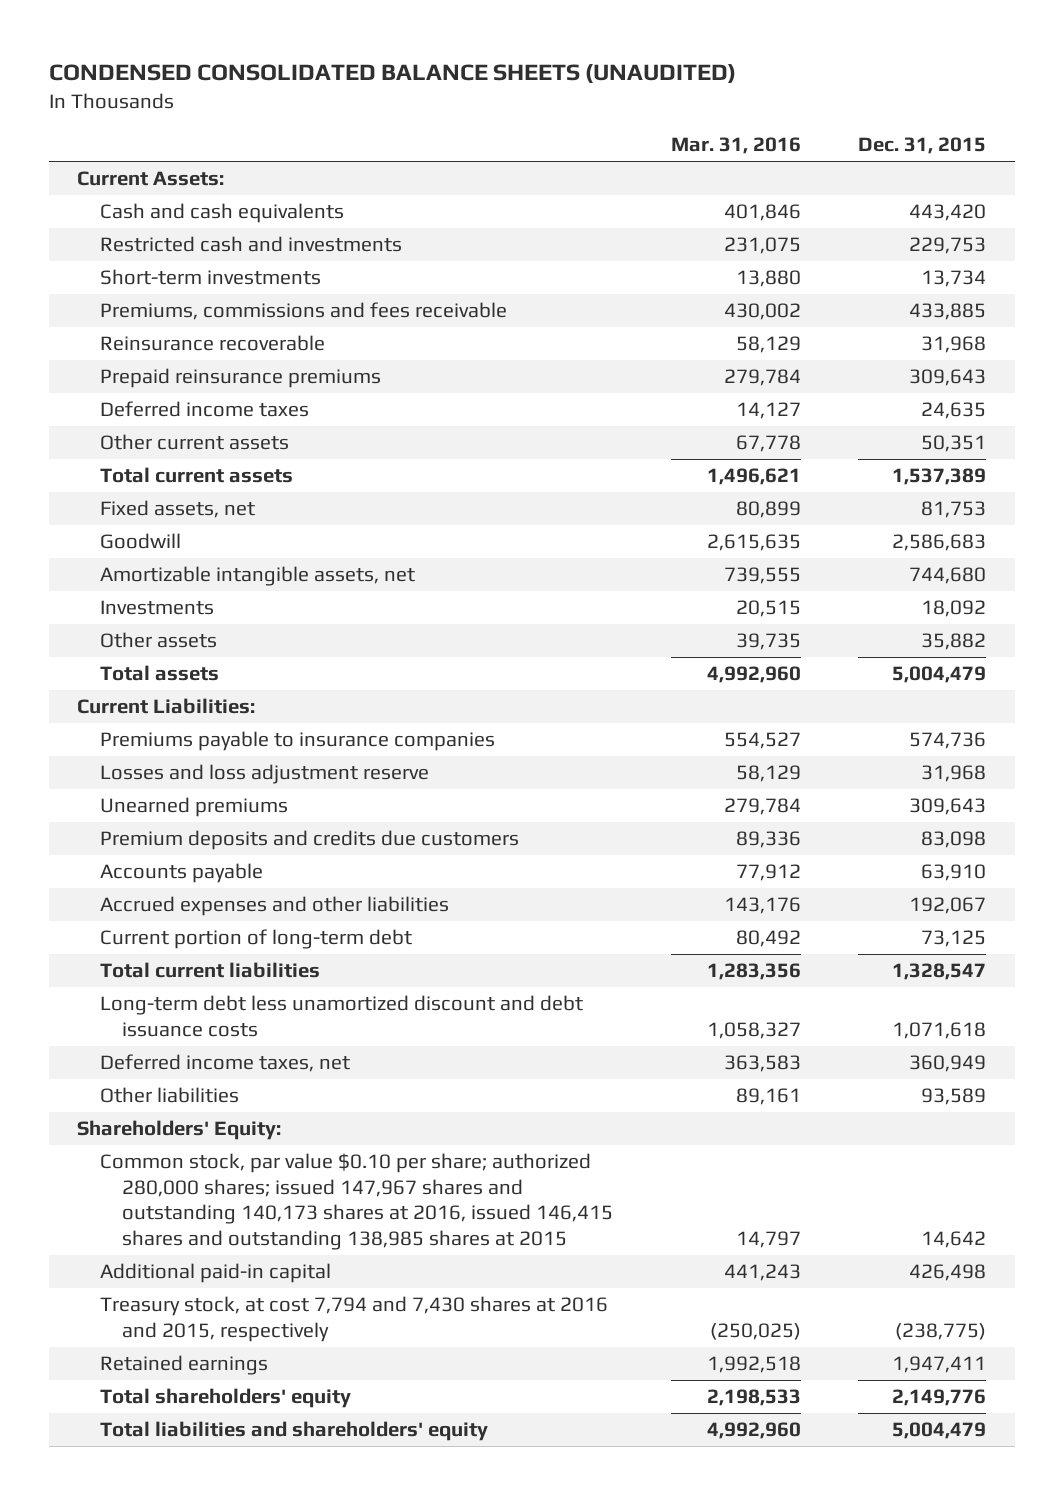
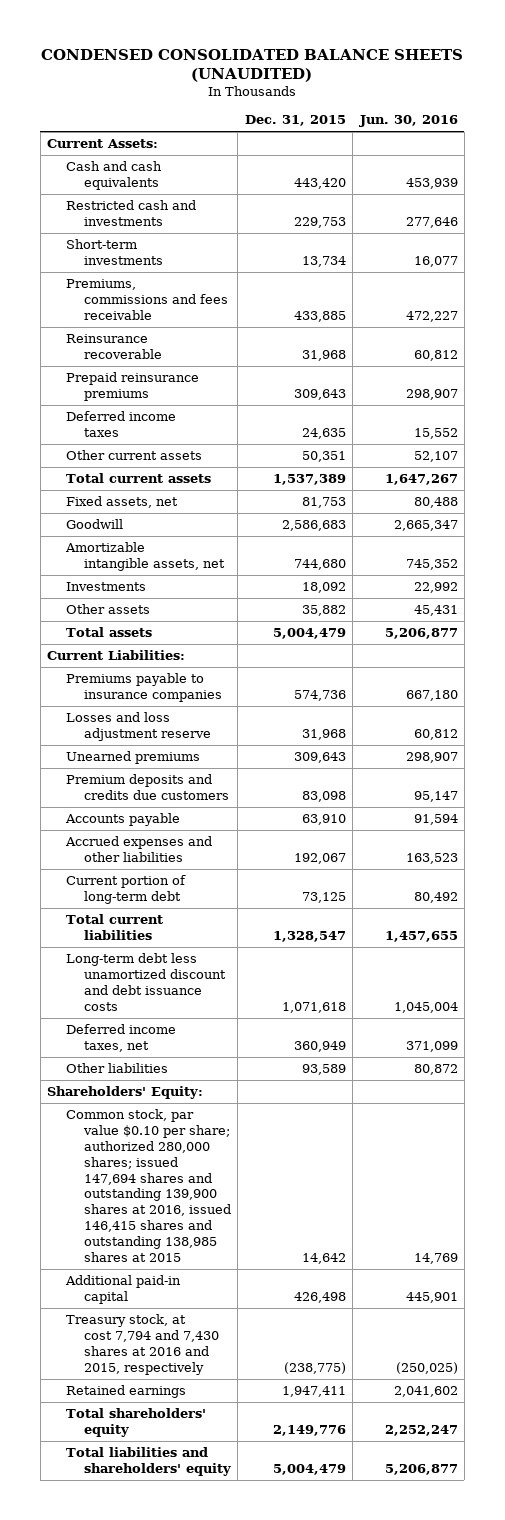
[670,137,801,155] Mar. 31, 2016 -> none
none -> [358,115,458,128] Jun. 30, 2016
[99,1153,614,1250] Common stock, par value $0.10 per share; authorized 280,000 shares; issued 147,967 shares and outstanding 140,173 shares at 2016, issued 146,415 shares and outstanding 138,985 shares at 2015 -> [65,1109,232,1262] Common stock, par value $0.10 per share; authorized 280,000 shares; issued 147,694 shares and outstanding 139,900 shares at 2016, issued 146,415 shares and outstanding 138,985 shares at 2015

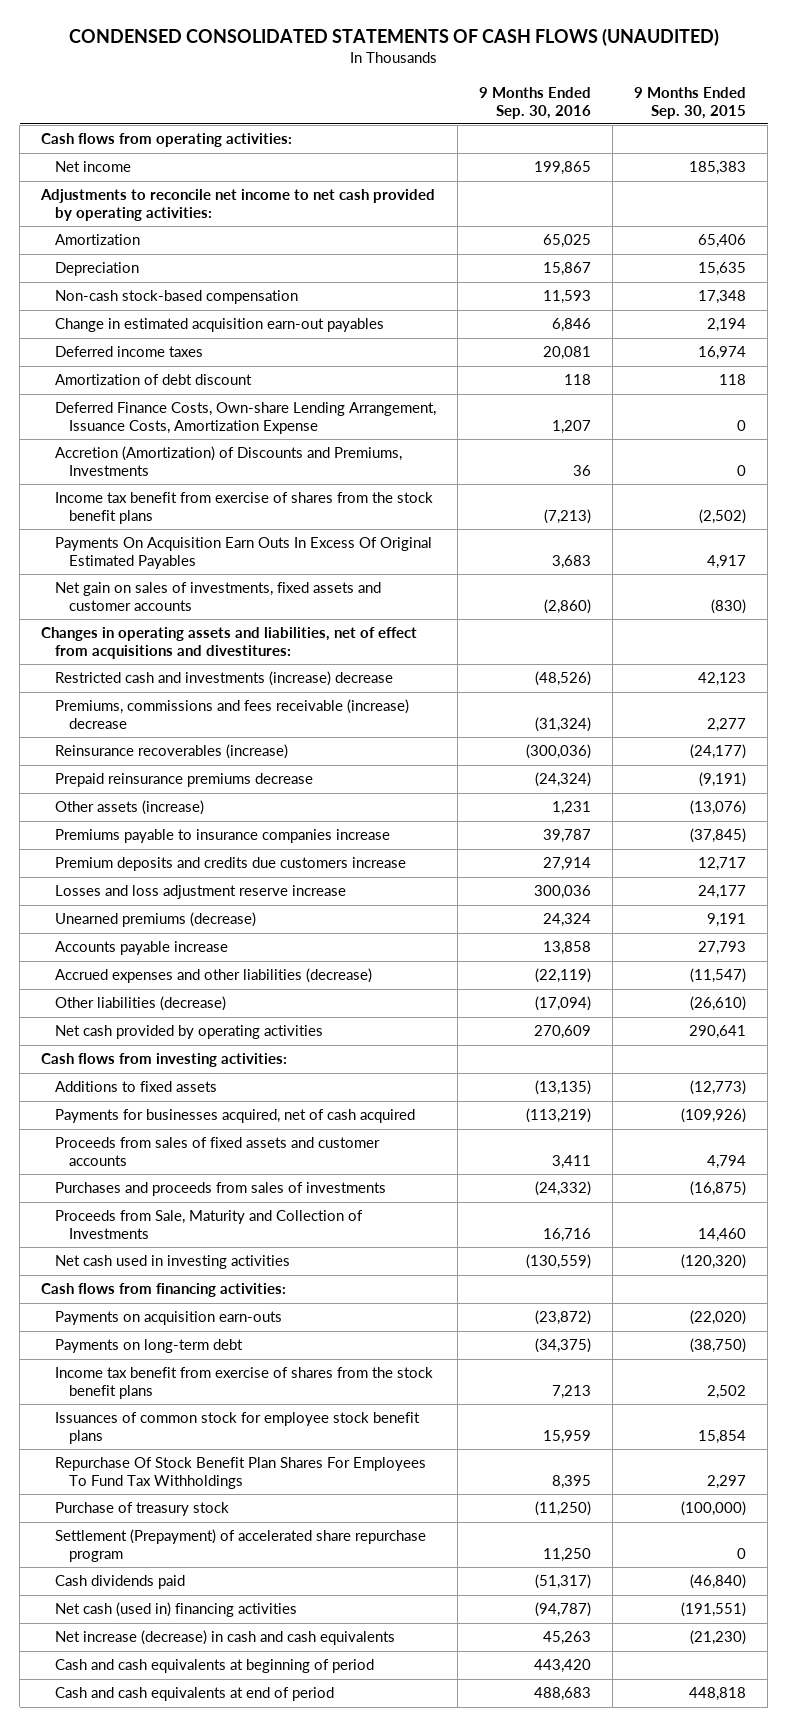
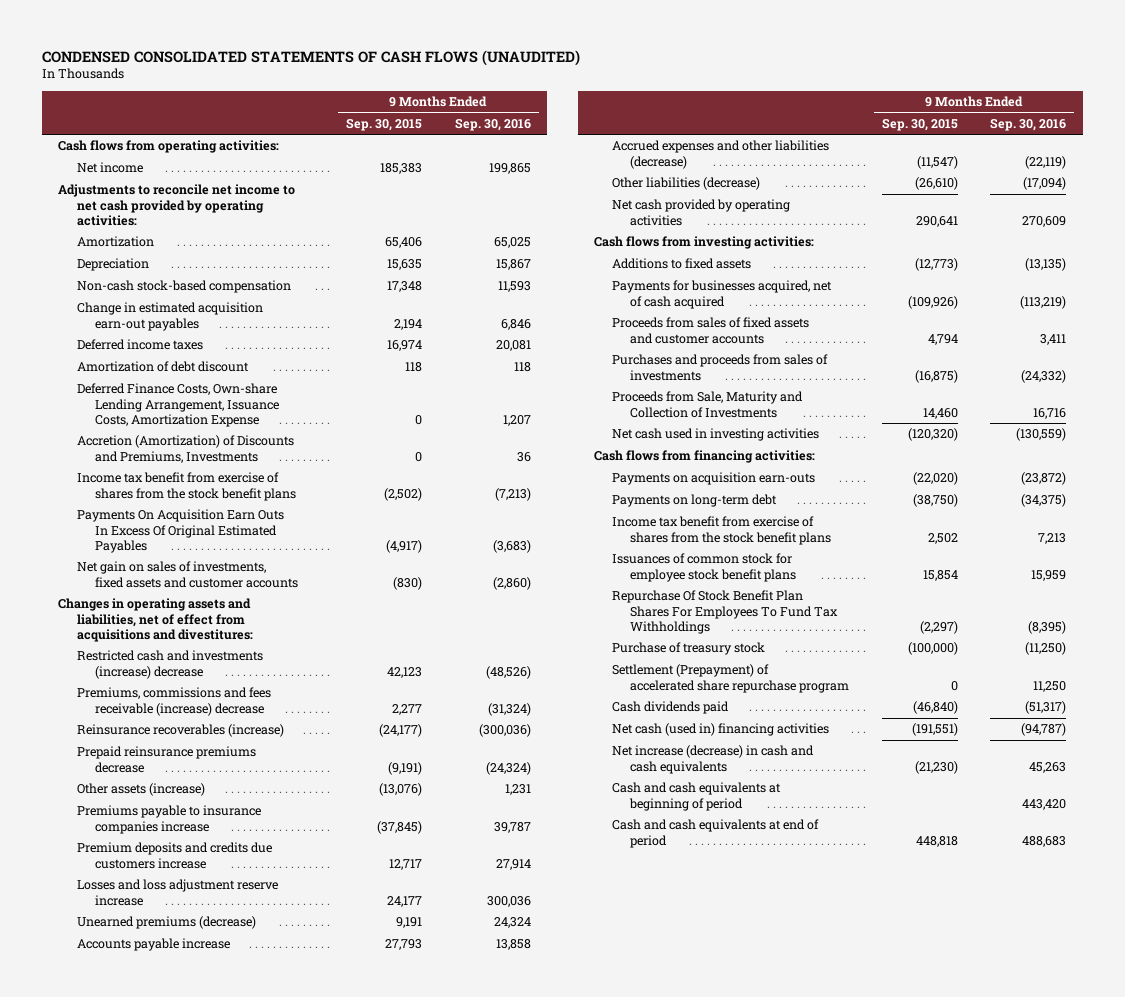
[552,555,592,570] 3,683 -> [492,539,531,553] (3,683)
[707,555,747,570] 4,917 -> [386,539,423,553] (4,917)
[552,1475,592,1490] 8,395 -> [1028,620,1067,634] (8,395)
[707,1475,747,1490] 2,297 -> [919,620,958,634] (2,297)

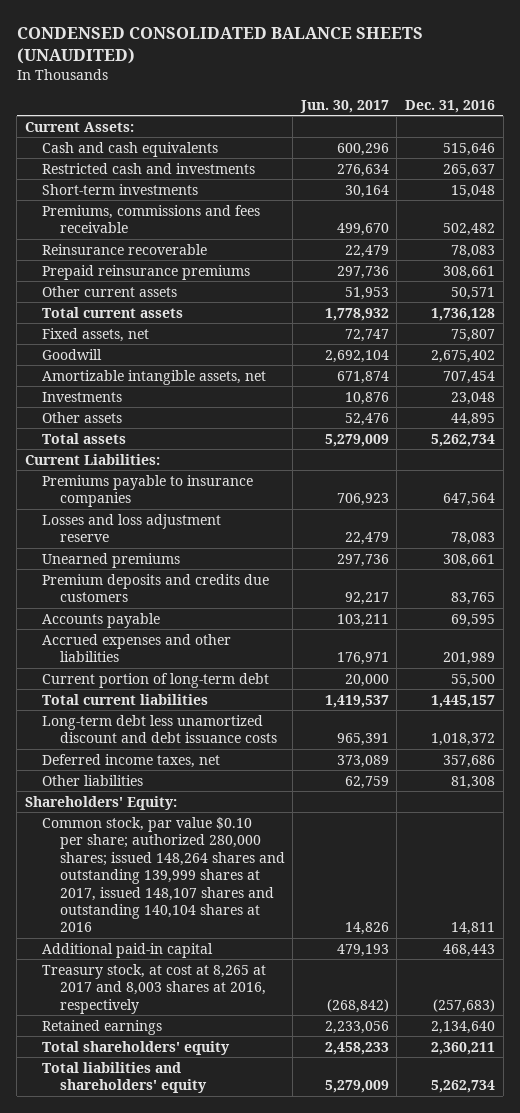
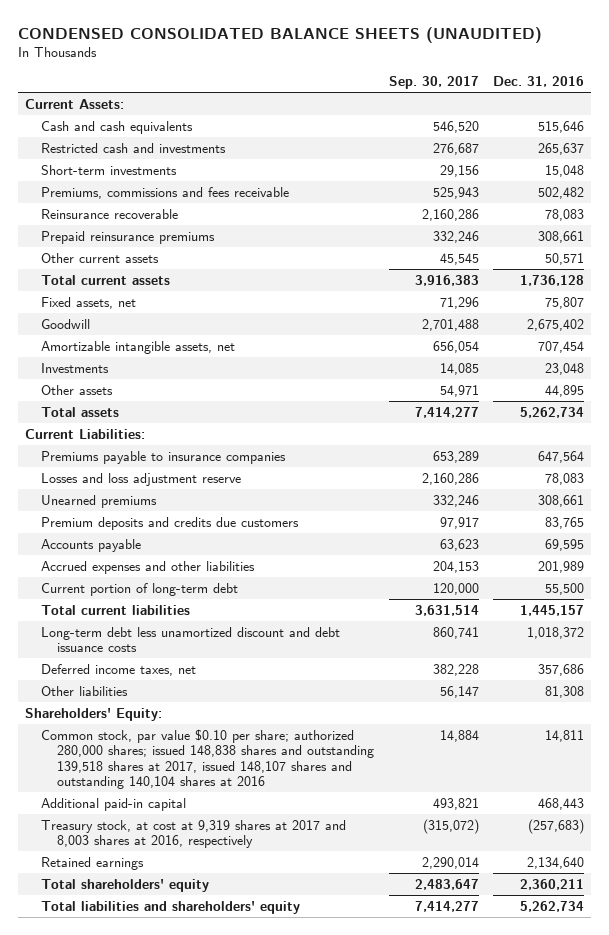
[299,99,389,113] Jun. 30, 2017 -> none
none -> [388,76,479,90] Sep. 30, 2017
[42,816,285,933] Common stock, par value $0.10 per share; authorized 280,000 shares; issued 148,264 shares and outstanding 139,999 shares at 2017, issued 148,107 shares and outstanding 140,104 shares at 2016 -> [41,728,375,790] Common stock, par value $0.10 per share; authorized 280,000 shares; issued 148,838 shares and outstanding 139,518 shares at 2017, issued 148,107 shares and outstanding 140,104 shares at 2016
[42,963,267,1014] Treasury stock, at cost at 8,265 at 2017 and 8,003 shares at 2016, respectively -> [41,819,347,849] Treasury stock, at cost at 9,319 shares at 2017 and 8,003 shares at 2016, respectively

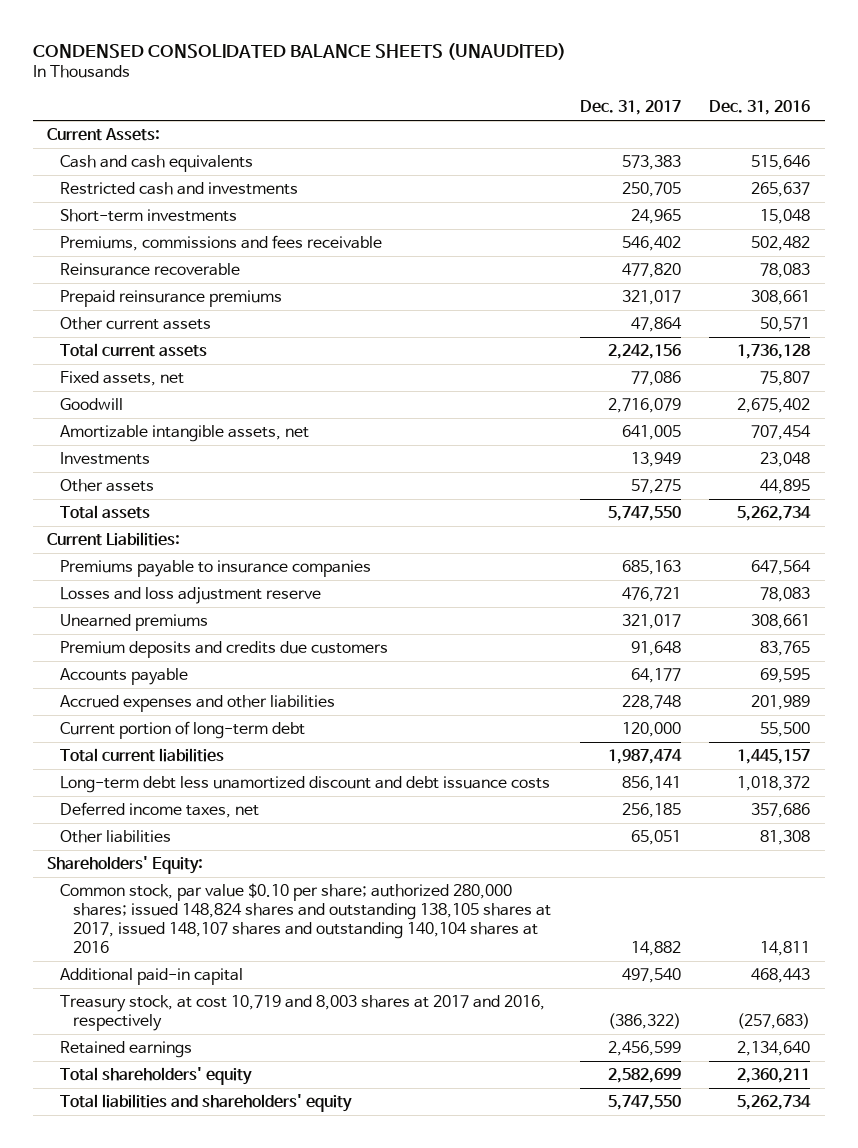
[388,76,479,90] Sep. 30, 2017 -> none
none -> [579,99,681,115] Dec. 31, 2017
[41,728,375,790] Common stock, par value $0.10 per share; authorized 280,000 shares; issued 148,838 shares and outstanding 139,518 shares at 2017, issued 148,107 shares and outstanding 140,104 shares at 2016 -> [60,883,551,953] Common stock, par value $0.10 per share; authorized 280,000 shares; issued 148,824 shares and outstanding 138,105 shares at 2017, issued 148,107 shares and outstanding 140,104 shares at 2016
[41,819,347,849] Treasury stock, at cost at 9,319 shares at 2017 and 8,003 shares at 2016, respectively -> [60,995,546,1032] Treasury stock, at cost 10,719 and 8,003 shares at 2017 and 2016, respectively

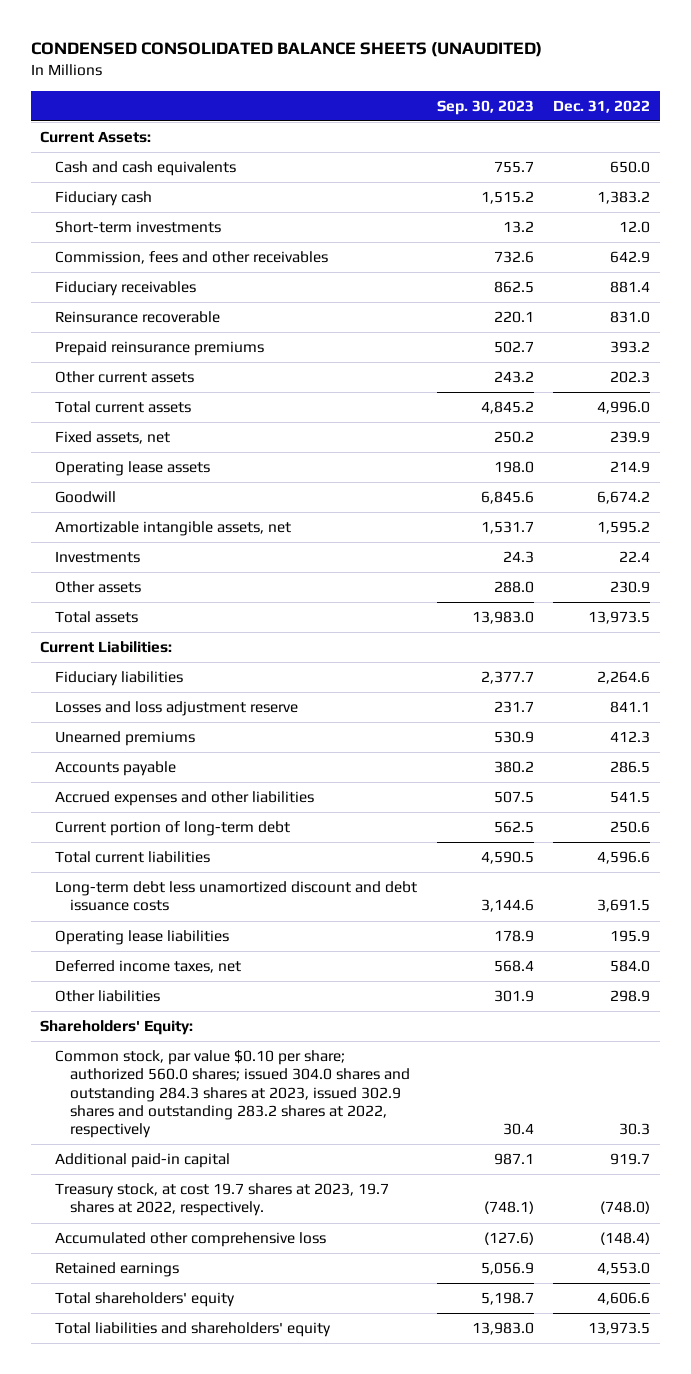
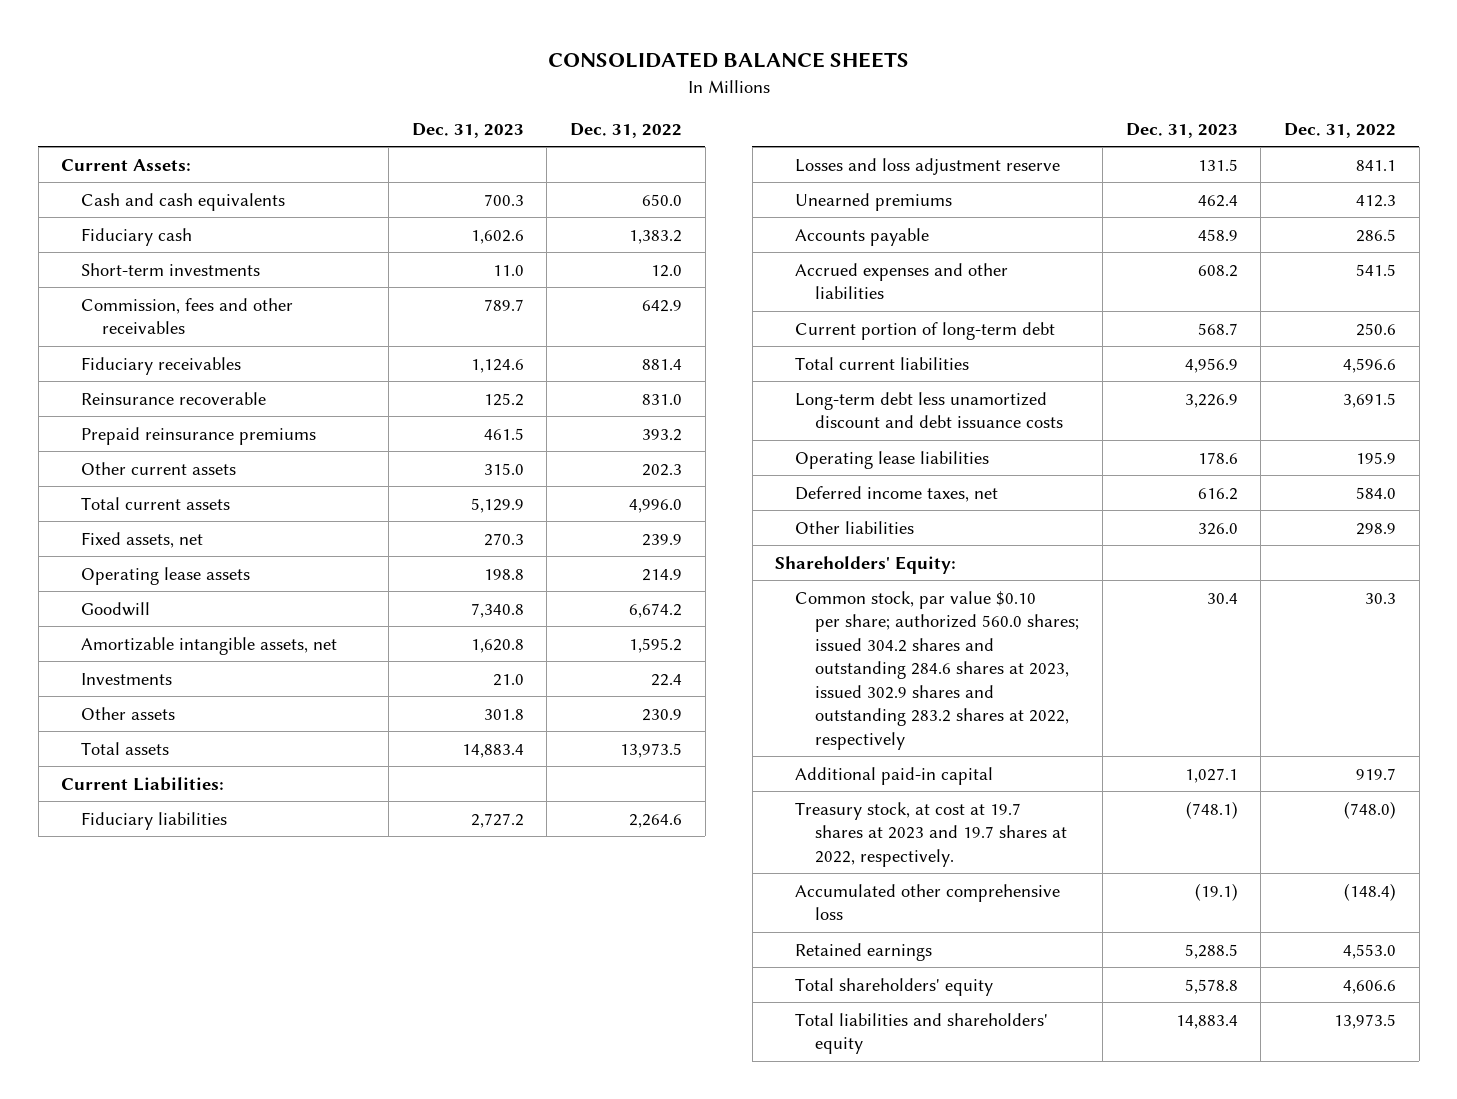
[30,42,542,58] CONDENSED CONSOLIDATED BALANCE SHEETS (UNAUDITED) -> [547,52,909,69] CONSOLIDATED BALANCE SHEETS
[436,99,534,115] Sep. 30, 2023 -> none
none -> [411,122,524,138] Dec. 31, 2023
[54,1050,410,1139] Common stock, par value $0.10 per share; authorized 560.0 shares; issued 304.0 shares and outstanding 284.3 shares at 2023, issued 302.9 shares and outstanding 283.2 shares at 2022, respectively -> [795,590,1080,750] Common stock, par value $0.10 per share; authorized 560.0 shares; issued 304.2 shares and outstanding 284.6 shares at 2023, issued 302.9 shares and outstanding 283.2 shares at 2022, respectively
[54,1183,389,1217] Treasury stock, at cost 19.7 shares at 2023, 19.7 shares at 2022, respectively. -> [795,801,1068,867] Treasury stock, at cost at 19.7 shares at 2023 and 19.7 shares at 2022, respectively.

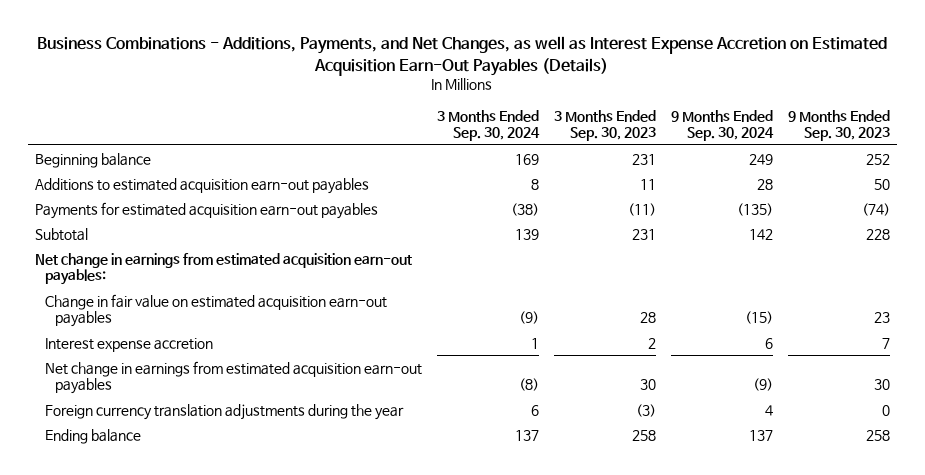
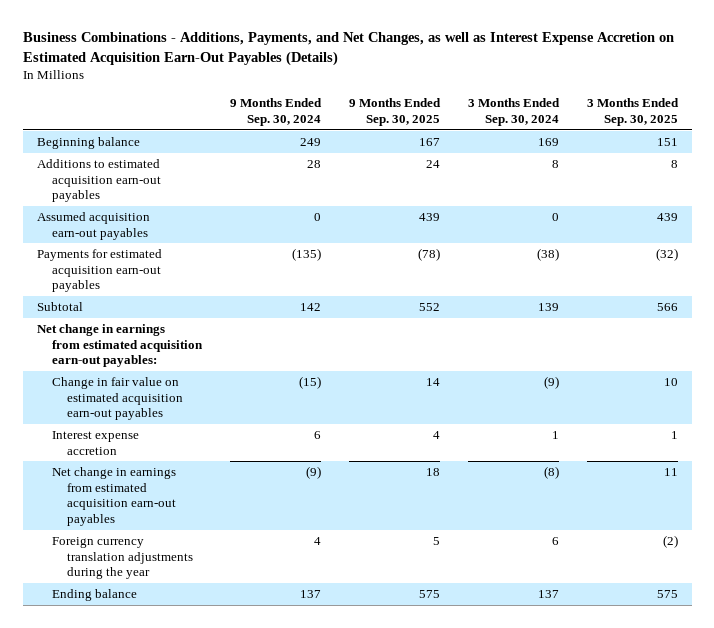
[553,109,656,142] 3 Months Ended Sep. 30, 2023 -> none
[787,109,890,142] 9 Months Ended Sep. 30, 2023 -> none
none -> [348,98,441,126] 9 Months Ended Sep. 30, 2025
none -> [586,98,679,126] 3 Months Ended Sep. 30, 2025
none -> [36,211,150,240] Assumed acquisition earn-out payables

